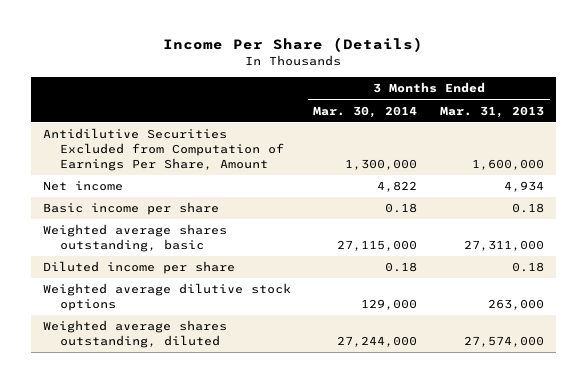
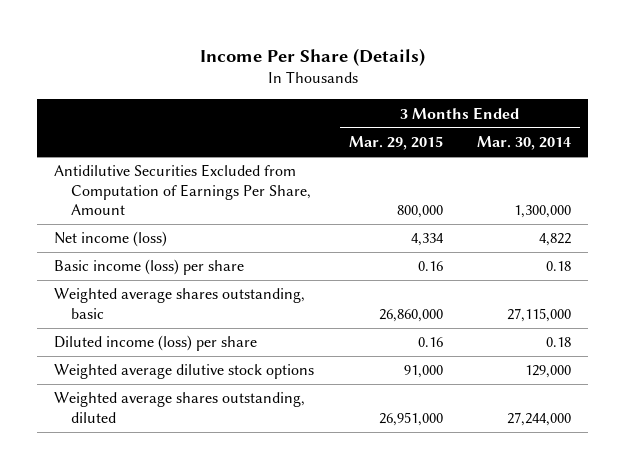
[440,105,545,118] Mar. 31, 2013 -> none
none -> [348,136,443,151] Mar. 29, 2015
[42,181,123,192] Net income -> [54,231,168,248] Net income (loss)
[42,202,219,216] Basic income per share -> [54,259,245,276] Basic income (loss) per share
[42,261,235,275] Diluted income per share -> [54,335,258,352] Diluted income (loss) per share

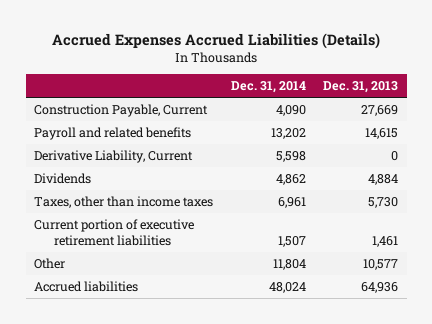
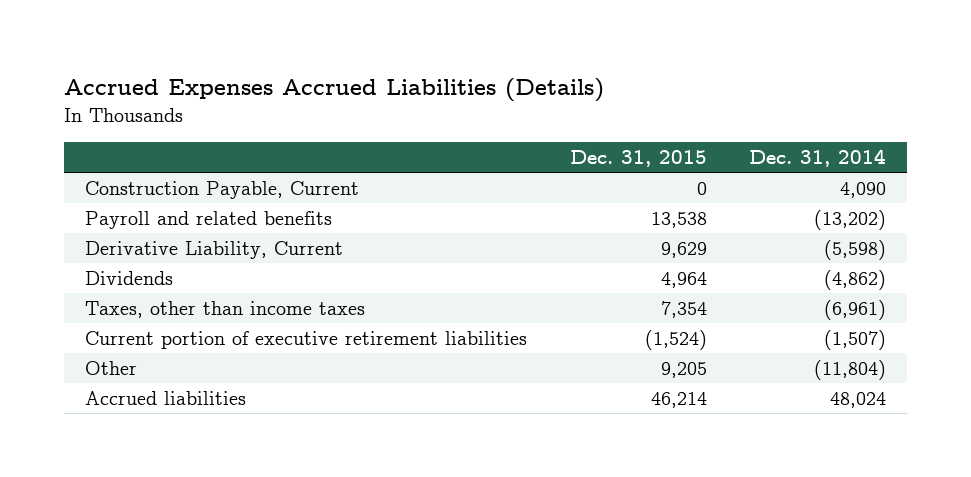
[322,81,398,94] Dec. 31, 2013 -> none
none -> [569,149,707,167] Dec. 31, 2015
[270,128,306,140] 13,202 -> [813,210,886,231] (13,202)
[275,151,306,163] 5,598 -> [823,240,886,261] (5,598)
[275,174,306,186] 4,862 -> [823,270,886,291] (4,862)
[277,197,306,209] 6,961 -> [823,300,886,321] (6,961)
[277,235,306,247] 1,507 -> [823,330,886,351] (1,507)
[272,259,306,271] 11,804 -> [813,360,886,381] (11,804)

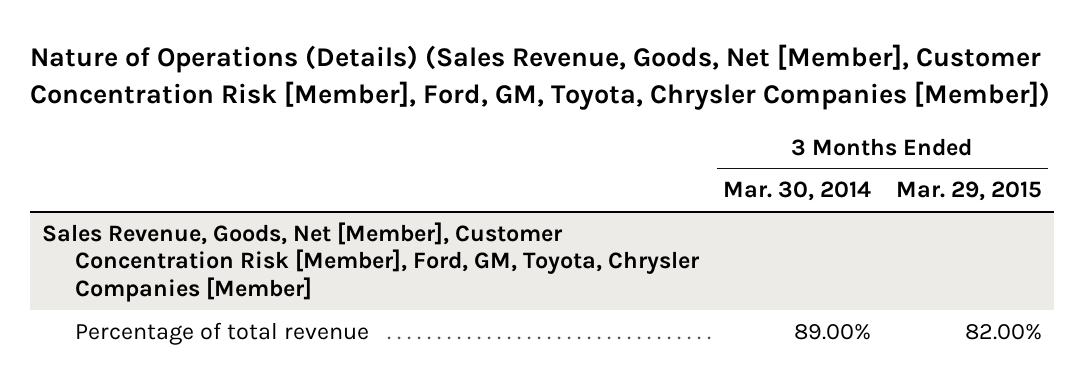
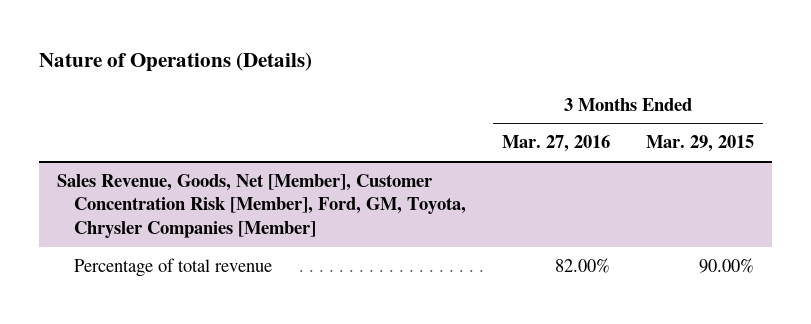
[29,44,1050,110] Nature of Operations (Details) (Sales Revenue, Goods, Net [Member], Customer Concentration Risk [Member], Ford, GM, Toyota, Chrysler Companies [Member]) -> [38,52,312,73] Nature of Operations (Details)
[723,181,872,202] Mar. 30, 2014 -> none
none -> [501,135,610,153] Mar. 27, 2016
[964,323,1042,340] 82.00% -> [698,257,754,273] 90.00%

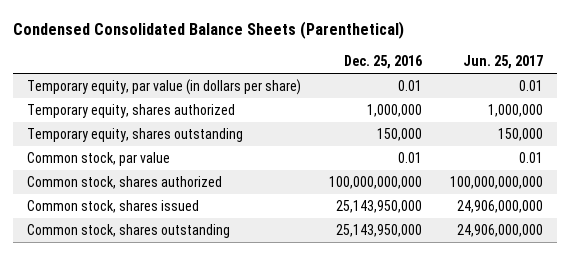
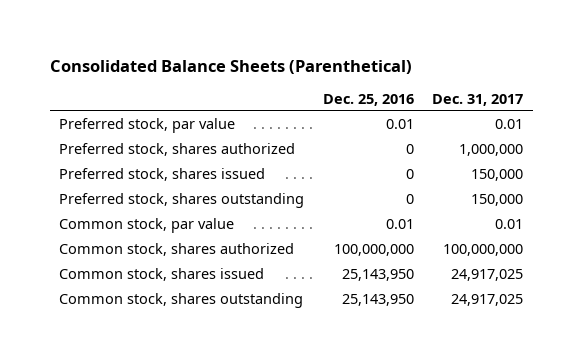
[13,20,405,39] Condensed Consolidated Balance Sheets (Parenthetical) -> [49,59,412,74] Consolidated Balance Sheets (Parenthetical)
[463,54,544,69] Jun. 25, 2017 -> none
none -> [432,93,524,106] Dec. 31, 2017
[27,79,302,96] Temporary equity, par value (in dollars per share) -> none
none -> [58,118,235,134] Preferred stock, par value
[27,104,236,119] Temporary equity, shares authorized -> [58,143,295,157] Preferred stock, shares authorized
[367,104,423,118] 1,000,000 -> [405,144,414,155] 0
none -> [58,168,265,182] Preferred stock, shares issued
[27,128,244,143] Temporary equity, shares outstanding -> [58,193,304,209] Preferred stock, shares outstanding
[377,128,423,142] 150,000 -> [405,194,414,205] 0
[329,176,423,190] 100,000,000,000 -> [333,244,414,257] 100,000,000
[336,200,423,214] 25,143,950,000 -> [341,269,414,282] 25,143,950
[336,224,423,238] 25,143,950,000 -> [341,294,414,307] 25,143,950

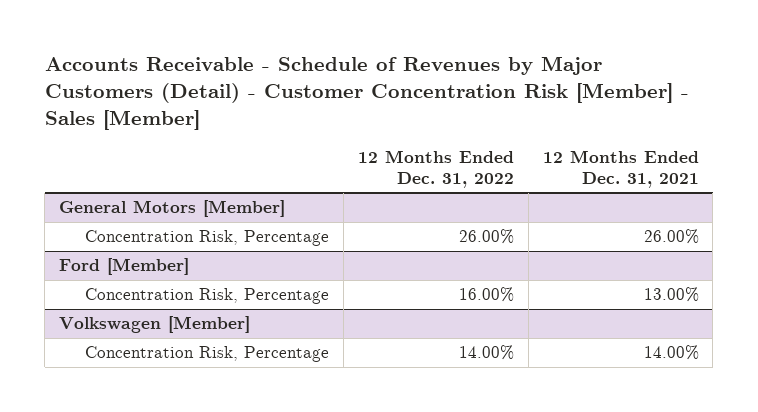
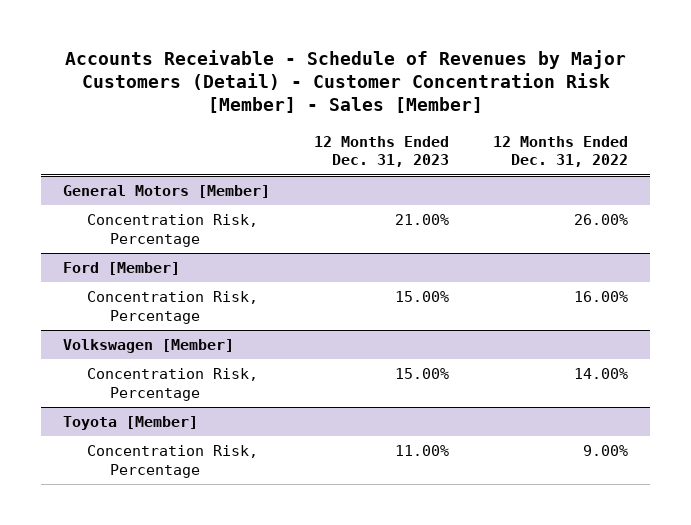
[542,149,699,188] 12 Months Ended Dec. 31, 2021 -> none
none -> [314,135,450,168] 12 Months Ended Dec. 31, 2023
none -> [63,416,199,431] Toyota [Member]
none -> [86,445,258,478] Concentration Risk, Percentage

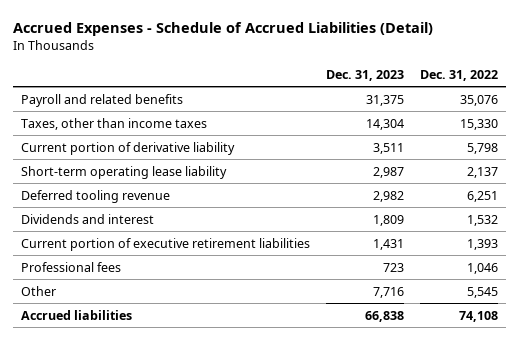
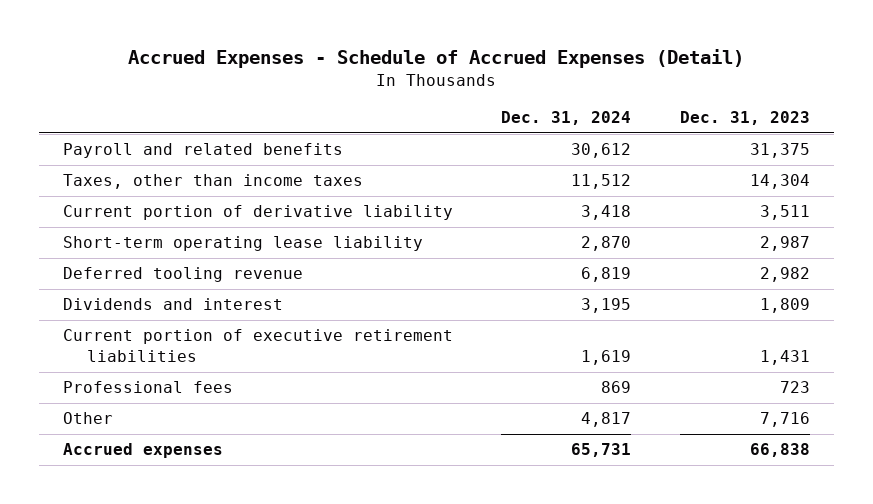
[13,21,434,36] Accrued Expenses - Schedule of Accrued Liabilities (Detail) -> [128,48,745,68] Accrued Expenses - Schedule of Accrued Expenses (Detail)
[419,69,498,81] Dec. 31, 2022 -> none
none -> [501,111,632,126] Dec. 31, 2024
[21,309,133,320] Accrued liabilities -> [62,443,223,459] Accrued expenses

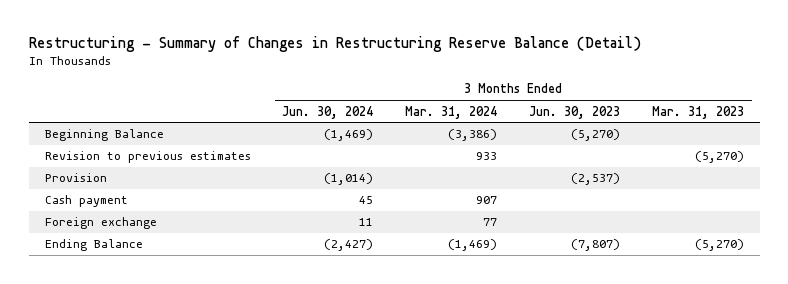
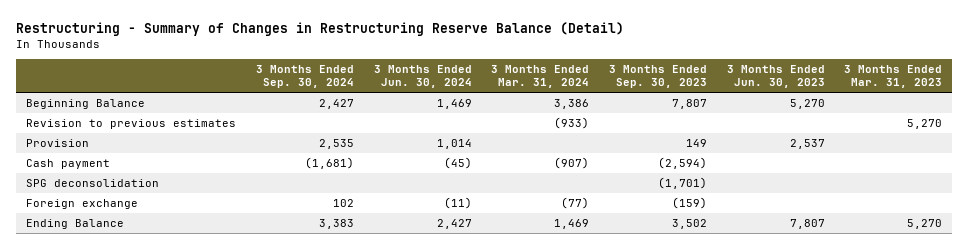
none -> [255,64,354,89] 3 Months Ended Sep. 30, 2024
none -> [608,64,707,89] 3 Months Ended Sep. 30, 2023
[324,129,374,142] (1,469) -> [436,98,472,109] 1,469
[448,129,498,142] (3,386) -> [554,98,590,109] 3,386
[570,129,620,142] (5,270) -> [789,98,825,109] 5,270
[476,152,498,161] 933 -> [554,116,590,129] (933)
[694,151,744,164] (5,270) -> [907,118,943,129] 5,270
[324,173,374,186] (1,014) -> [436,138,472,149] 1,014
[570,173,620,186] (2,537) -> [789,138,825,149] 2,537
[359,196,374,205] 45 -> [443,156,472,169] (45)
[476,196,498,205] 907 -> [554,156,590,169] (907)
none -> [26,178,160,187] SPG deconsolidation
[359,218,374,227] 11 -> [443,196,472,209] (11)
[483,218,498,227] 77 -> [561,196,590,209] (77)
[324,239,374,252] (2,427) -> [436,218,472,229] 2,427
[448,239,498,252] (1,469) -> [554,218,590,229] 1,469
[570,239,620,252] (7,807) -> [789,218,825,229] 7,807
[694,239,744,252] (5,270) -> [907,218,943,229] 5,270

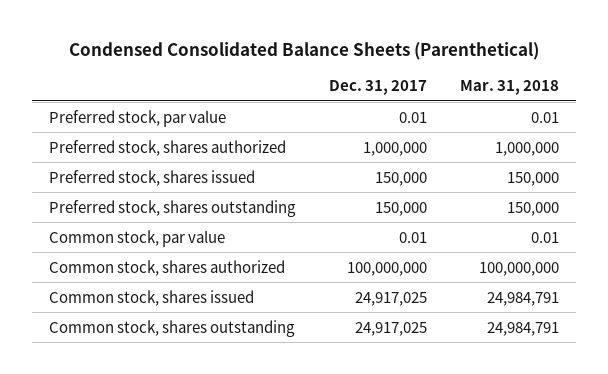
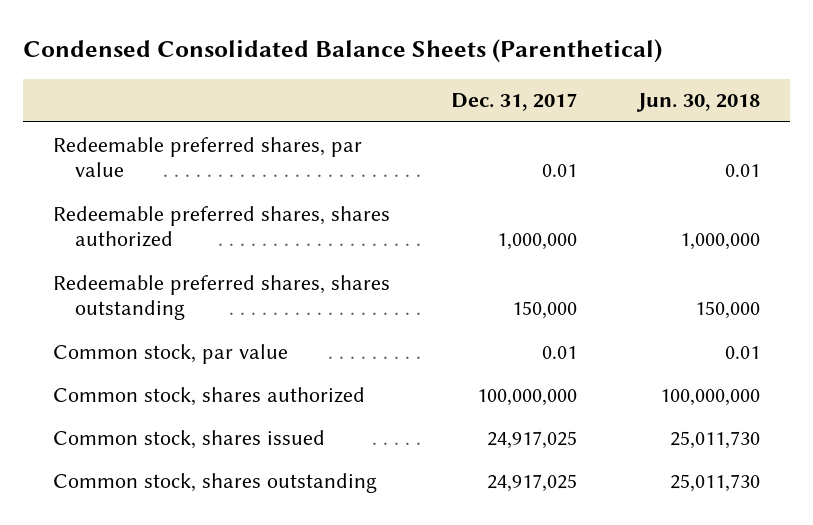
[460,79,560,95] Mar. 31, 2018 -> none
none -> [635,93,760,113] Jun. 30, 2018
[49,169,256,186] Preferred stock, shares issued -> none
[49,109,227,127] Preferred stock, par value -> [53,136,363,178] Redeemable preferred shares, par value
[49,139,287,156] Preferred stock, shares authorized -> [53,205,391,248] Redeemable preferred shares, shares authorized
[49,199,297,217] Preferred stock, shares outstanding -> [53,274,391,321] Redeemable preferred shares, shares outstanding

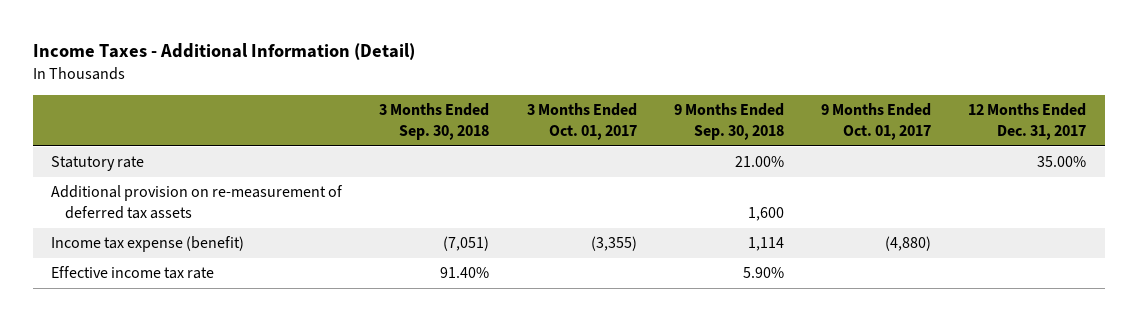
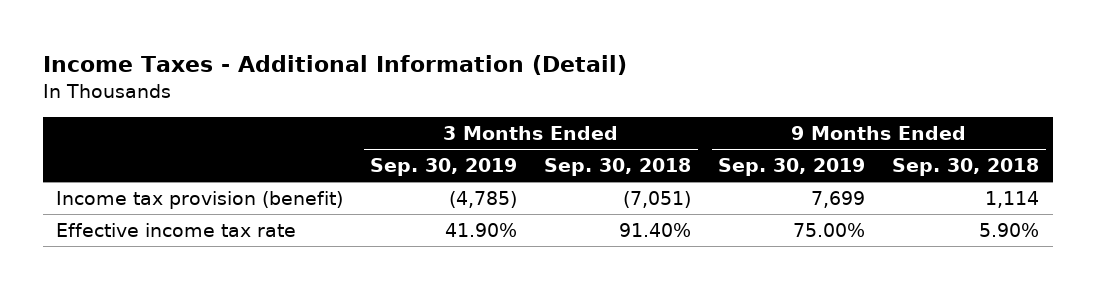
[526,103,637,140] 3 Months Ended Oct. 01, 2017 -> none
[820,103,931,140] 9 Months Ended Oct. 01, 2017 -> none
[967,103,1086,140] 12 Months Ended Dec. 31, 2017 -> none
none -> [370,158,518,177] Sep. 30, 2019
none -> [718,158,866,177] Sep. 30, 2019
[51,156,145,172] Statutory rate -> none
[51,185,344,220] Additional provision on re-measurement of deferred tax assets -> none
[51,236,245,253] Income tax expense (benefit) -> [56,191,344,210] Income tax provision (benefit)

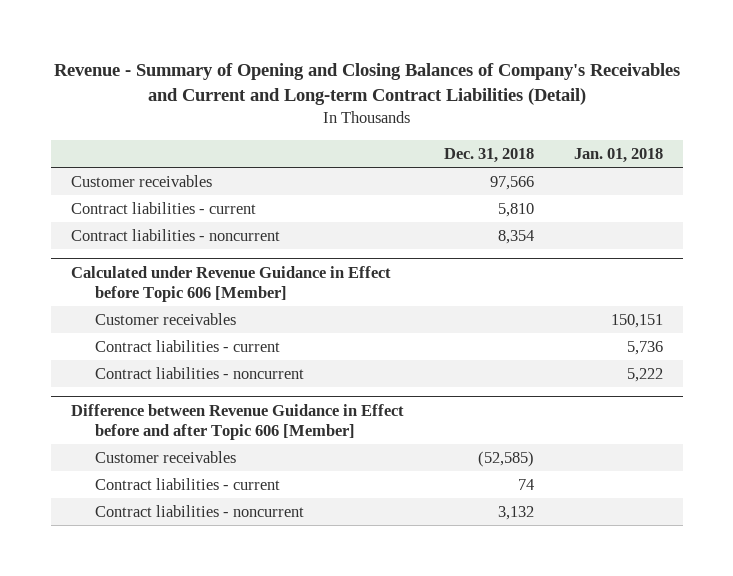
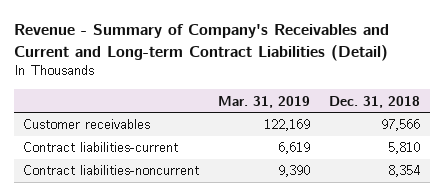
[53,62,680,106] Revenue - Summary of Opening and Closing Balances of Company's Receivables and Current and Long-term Contract Liabilities (Detail) -> [13,24,389,61] Revenue - Summary of Company's Receivables and Current and Long-term Contract Liabilities (Detail)
[573,147,663,163] Jan. 01, 2018 -> none
none -> [218,95,311,108] Mar. 31, 2019
[70,265,391,302] Calculated under Revenue Guidance in Effect before Topic 606 [Member] -> none
[95,313,237,326] Customer receivables -> none
[95,340,281,353] Contract liabilities - current -> none
[95,367,305,380] Contract liabilities - noncurrent -> none
[70,403,404,440] Difference between Revenue Guidance in Effect before and after Topic 606 [Member] -> none
[95,451,237,464] Customer receivables -> none
[95,478,281,491] Contract liabilities - current -> none
[95,505,305,518] Contract liabilities - noncurrent -> none
[70,202,256,215] Contract liabilities - current -> [23,142,179,153] Contract liabilities-current
[70,229,280,242] Contract liabilities - noncurrent -> [23,165,200,176] Contract liabilities-noncurrent

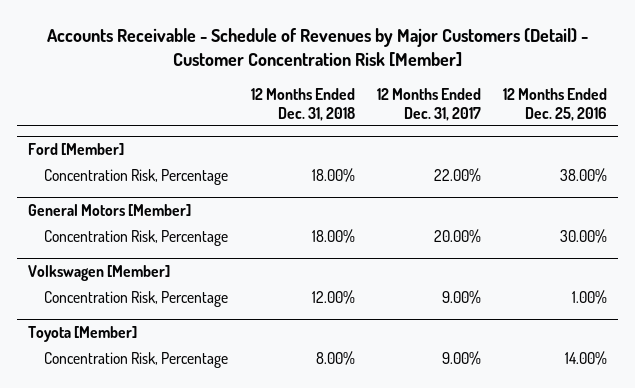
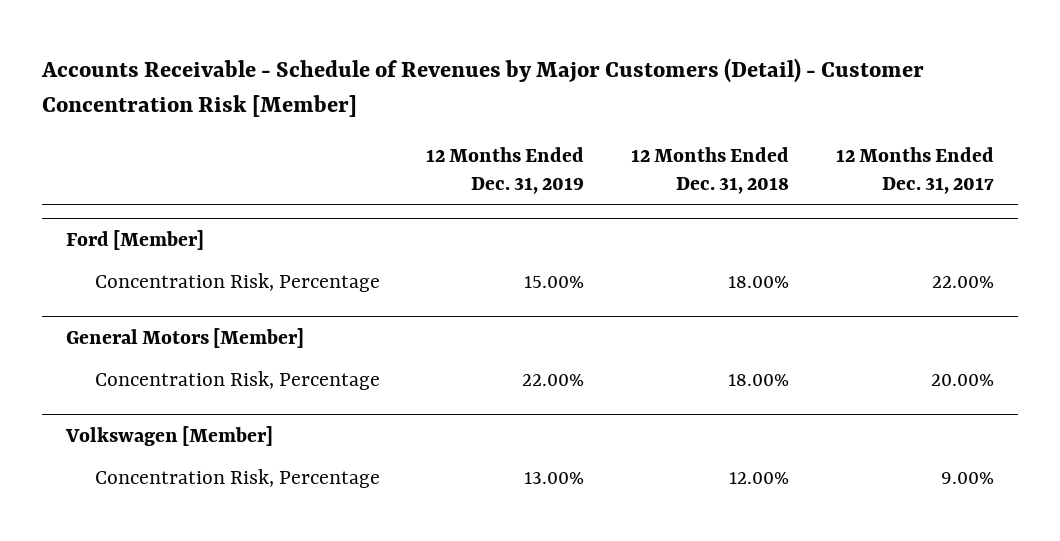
[502,88,607,121] 12 Months Ended Dec. 25, 2016 -> none
none -> [426,146,585,194] 12 Months Ended Dec. 31, 2019
[28,325,138,342] Toyota [Member] -> none
[44,351,229,368] Concentration Risk, Percentage -> none

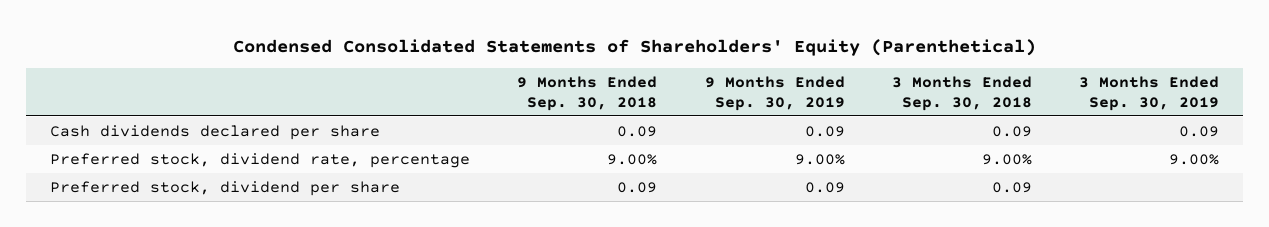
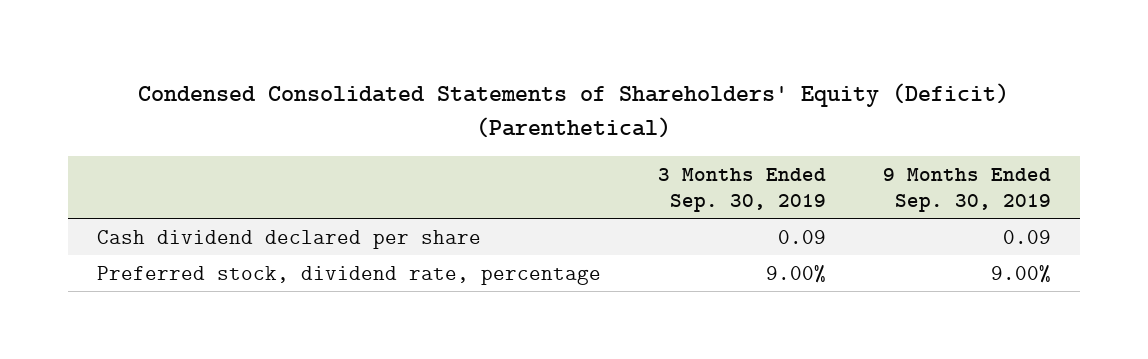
[232,38,1036,56] Condensed Consolidated Statements of Shareholders' Equity (Parenthetical) -> [137,83,1009,138] Condensed Consolidated Statements of Shareholders' Equity (Deficit) (Parenthetical)
[517,76,658,111] 9 Months Ended Sep. 30, 2018 -> none
[892,76,1033,111] 3 Months Ended Sep. 30, 2018 -> none
[49,125,380,141] Cash dividends declared per share -> [96,229,481,249] Cash dividend declared per share
[49,181,400,197] Preferred stock, dividend per share -> none

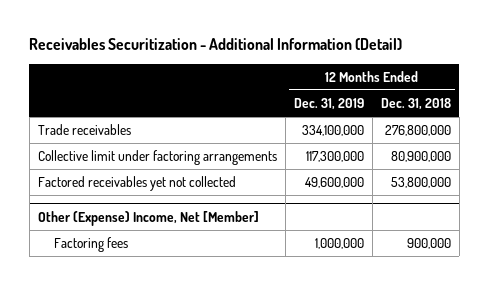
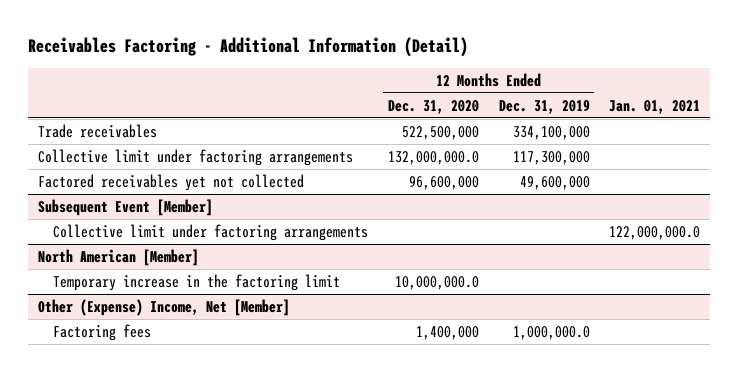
[29,38,403,51] Receivables Securitization - Additional Information (Detail) -> [28,37,469,58] Receivables Factoring - Additional Information (Detail)
[380,98,451,111] Dec. 31, 2018 -> none
none -> [387,99,479,114] Dec. 31, 2020
none -> [609,99,701,114] Jan. 01, 2021
none -> [38,198,214,216] Subsequent Event [Member]
none -> [53,223,369,241] Collective limit under factoring arrangements
none -> [38,248,200,266] North American [Member]
none -> [53,273,341,291] Temporary increase in the factoring limit
[314,238,364,250] 1,000,000 -> [512,325,590,340] 1,000,000.0

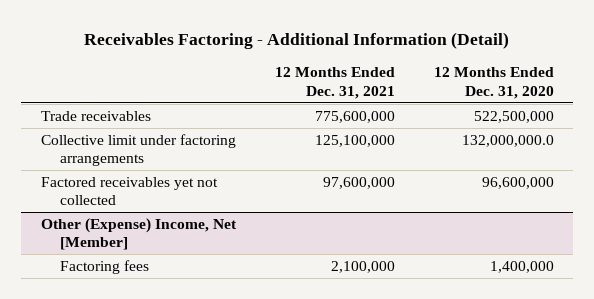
[498,99,590,114] Dec. 31, 2019 -> none
[609,99,701,114] Jan. 01, 2021 -> none
none -> [274,67,395,99] 12 Months Ended Dec. 31, 2021
[38,198,214,216] Subsequent Event [Member] -> none
[53,223,369,241] Collective limit under factoring arrangements -> none
[38,248,200,266] North American [Member] -> none
[53,273,341,291] Temporary increase in the factoring limit -> none

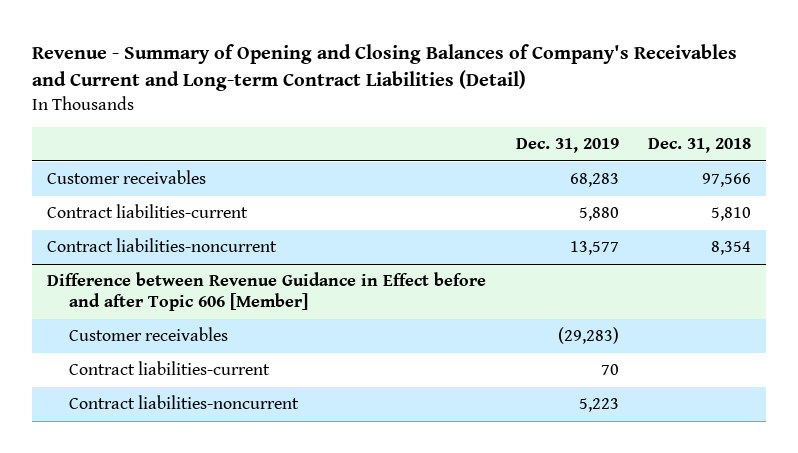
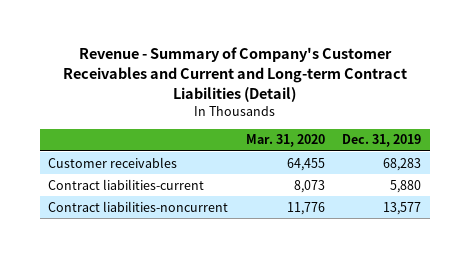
[32,44,738,92] Revenue - Summary of Opening and Closing Balances of Company's Receivables and Current and Long-term Contract Liabilities (Detail) -> [62,47,407,102] Revenue - Summary of Company's Customer Receivables and Current and Long-term Contract Liabilities (Detail)
[648,138,752,154] Dec. 31, 2018 -> none
none -> [245,134,325,148] Mar. 31, 2020
[46,272,486,312] Difference between Revenue Guidance in Effect before and after Topic 606 [Member] -> none
[68,327,228,342] Customer receivables -> none
[68,361,270,376] Contract liabilities-current -> none
[68,395,299,410] Contract liabilities-noncurrent -> none

